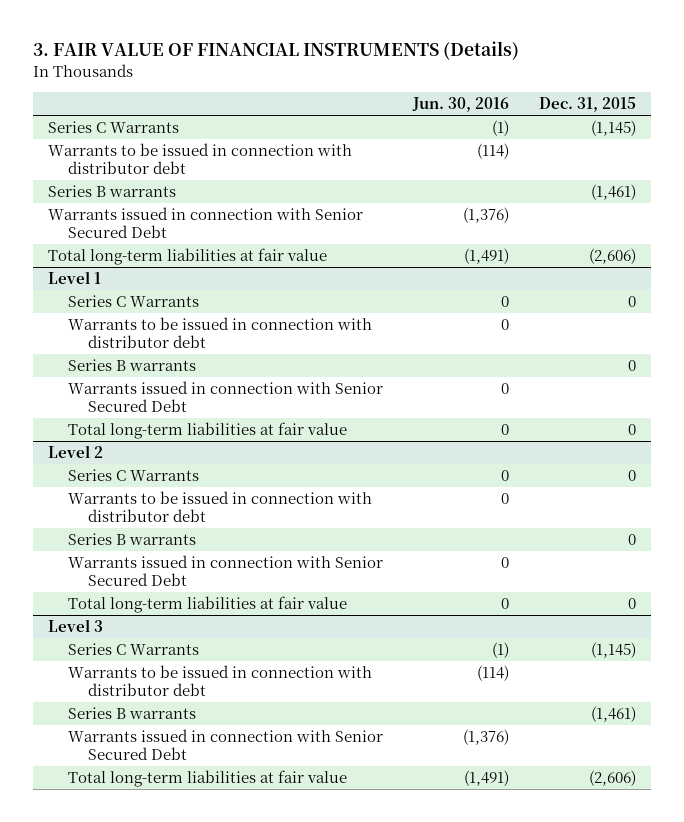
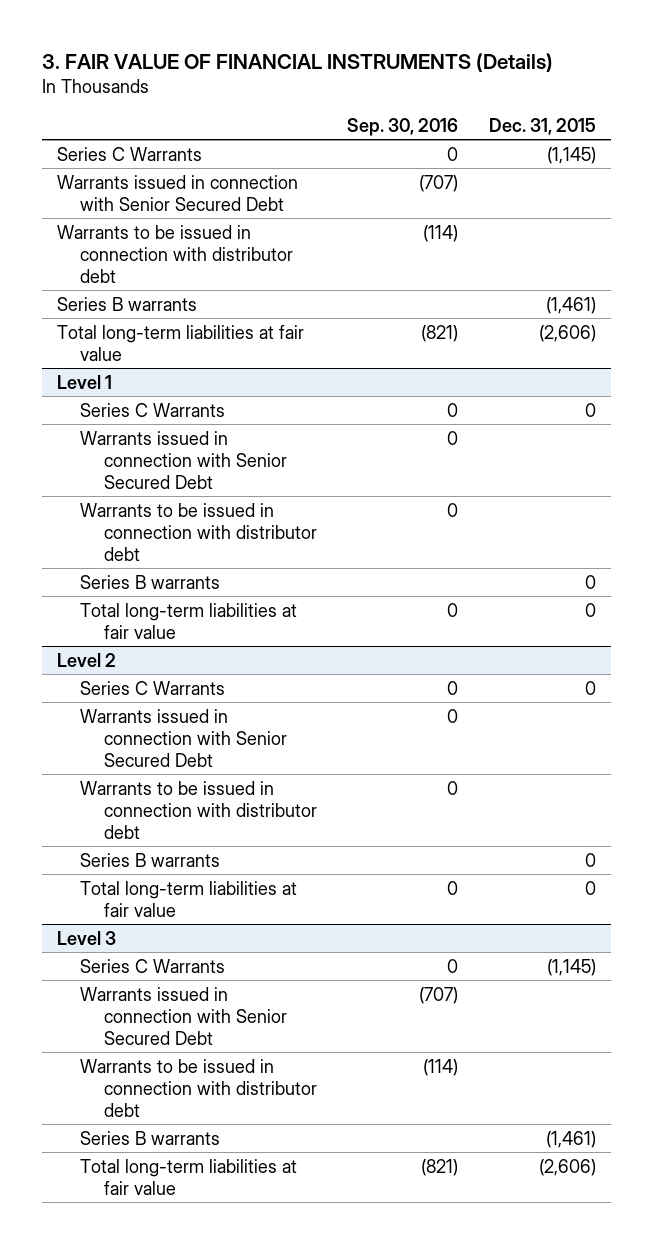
[412,97,510,113] Jun. 30, 2016 -> none
none -> [347,117,459,136] Sep. 30, 2016
[47,207,363,239] Warrants issued in connection with Senior Secured Debt -> [56,174,298,211] Warrants issued in connection with Senior Secured Debt
[68,381,384,413] Warrants issued in connection with Senior Secured Debt -> [80,430,288,489] Warrants issued in connection with Senior Secured Debt
[68,555,384,587] Warrants issued in connection with Senior Secured Debt -> [80,708,288,767] Warrants issued in connection with Senior Secured Debt
[68,729,384,761] Warrants issued in connection with Senior Secured Debt -> [80,986,288,1045] Warrants issued in connection with Senior Secured Debt

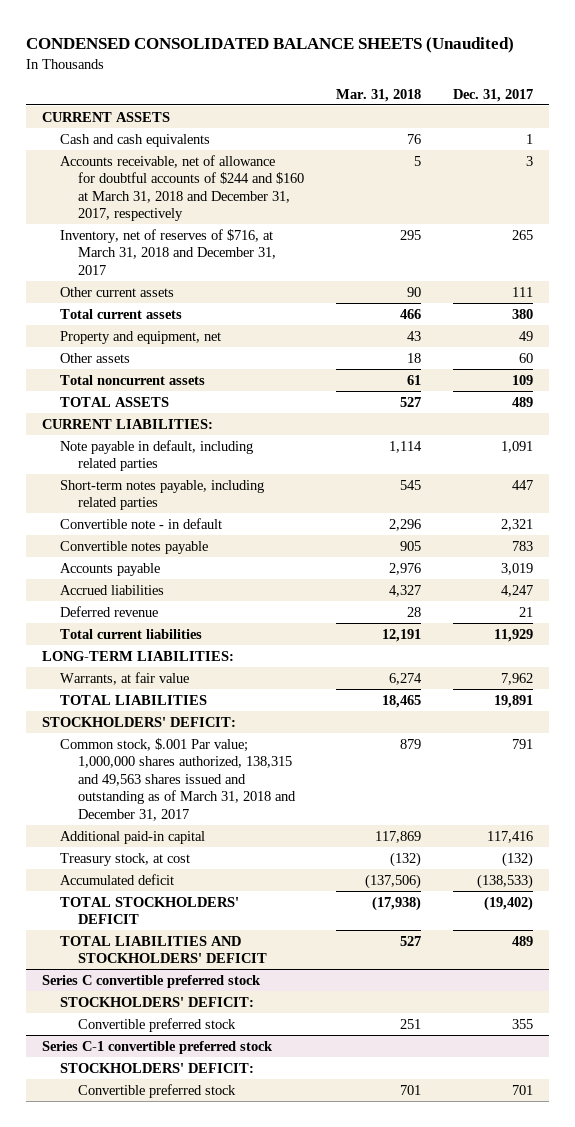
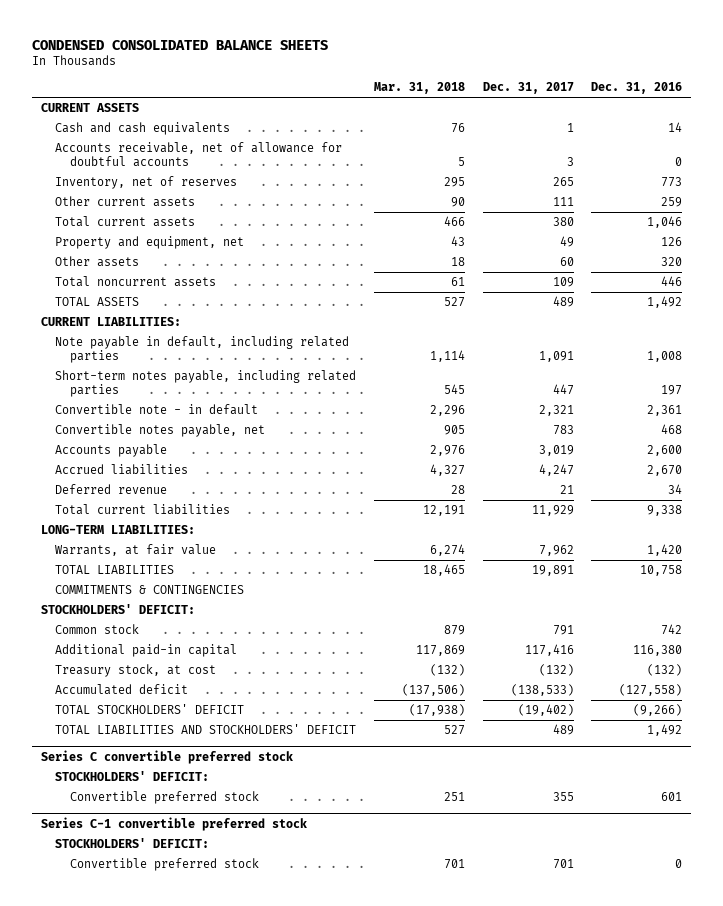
[26,36,515,53] CONDENSED CONSOLIDATED BALANCE SHEETS (Unaudited) -> [31,39,328,50] CONDENSED CONSOLIDATED BALANCE SHEETS
none -> [591,82,683,95] Dec. 31, 2016
[60,154,305,222] Accounts receivable, net of allowance for doubtful accounts of $244 and $160 at March 31, 2018 and December 31, 2017, respectively -> [55,142,343,168] Accounts receivable, net of allowance for doubtful accounts
[60,228,277,275] Inventory, net of reserves of $716, at March 31, 2018 and December 31, 2017 -> [55,176,238,190] Inventory, net of reserves
[60,540,209,554] Convertible notes payable -> [55,424,266,438] Convertible notes payable, net
none -> [55,585,245,595] COMMITMENTS & CONTINGENCIES
[60,737,297,822] Common stock, $.001 Par value; 1,000,000 shares authorized, 138,315 and 49,563 shares issued and outstanding as of March 31, 2018 and December 31, 2017 -> [55,624,140,635] Common stock

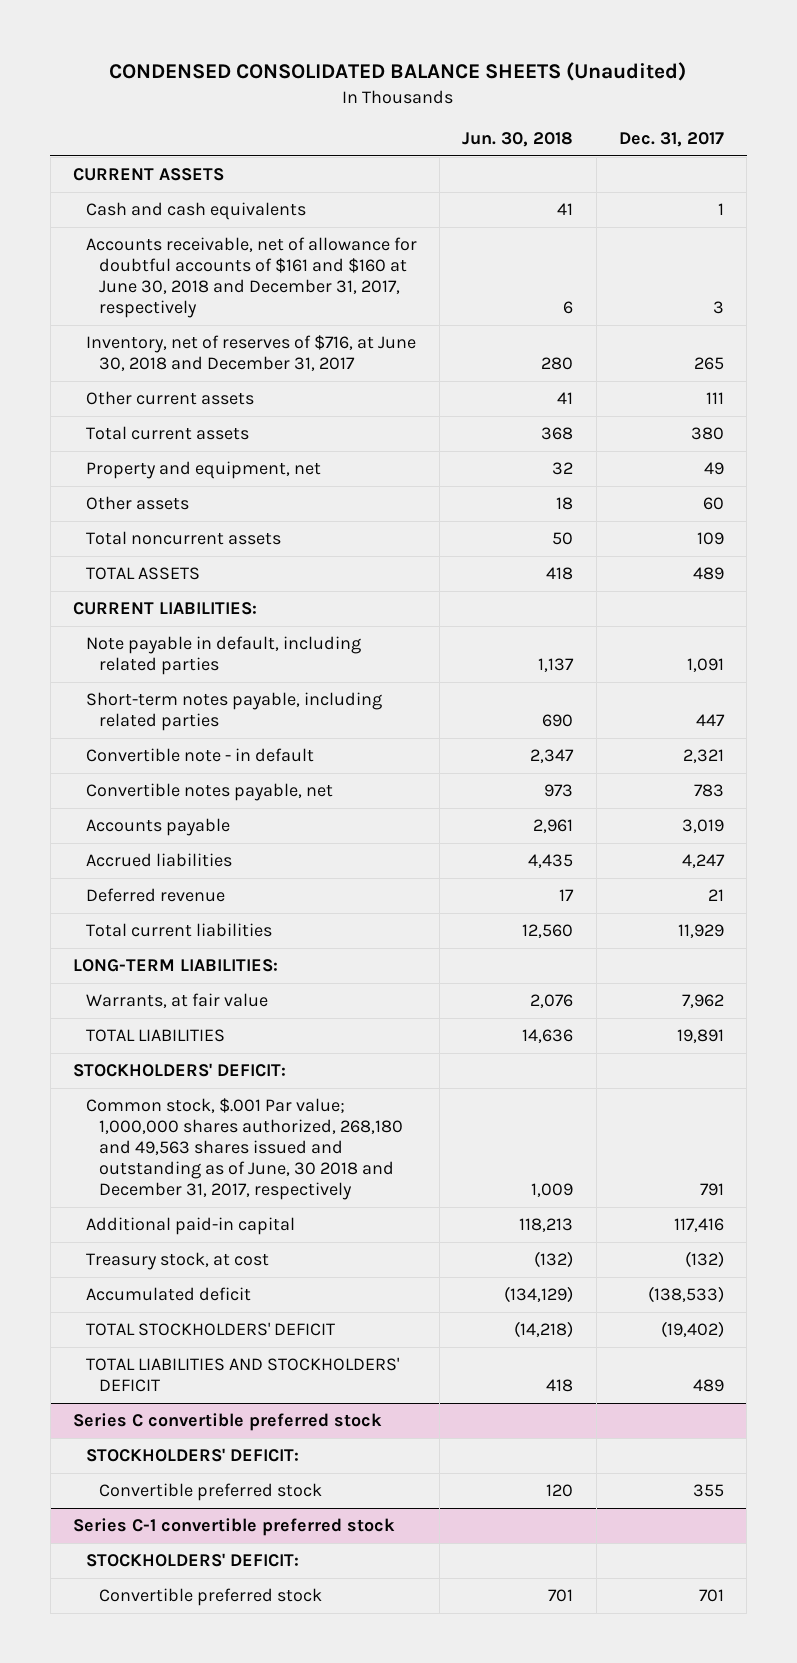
[31,39,328,50] CONDENSED CONSOLIDATED BALANCE SHEETS -> [109,62,687,82] CONDENSED CONSOLIDATED BALANCE SHEETS (Unaudited)
[374,82,466,95] Mar. 31, 2018 -> none
[591,82,683,95] Dec. 31, 2016 -> none
none -> [462,132,574,148] Jun. 30, 2018
[55,142,343,168] Accounts receivable, net of allowance for doubtful accounts -> [85,237,417,319] Accounts receivable, net of allowance for doubtful accounts of $161 and $160 at June 30, 2018 and December 31, 2017, respectively
[55,176,238,190] Inventory, net of reserves -> [85,335,416,372] Inventory, net of reserves of $716, at June 30, 2018 and December 31, 2017
[55,585,245,595] COMMITMENTS & CONTINGENCIES -> none
[55,624,140,635] Common stock -> [85,1098,403,1201] Common stock, $.001 Par value; 1,000,000 shares authorized, 268,180 and 49,563 shares issued and outstanding as of June, 30 2018 and December 31, 2017, respectively

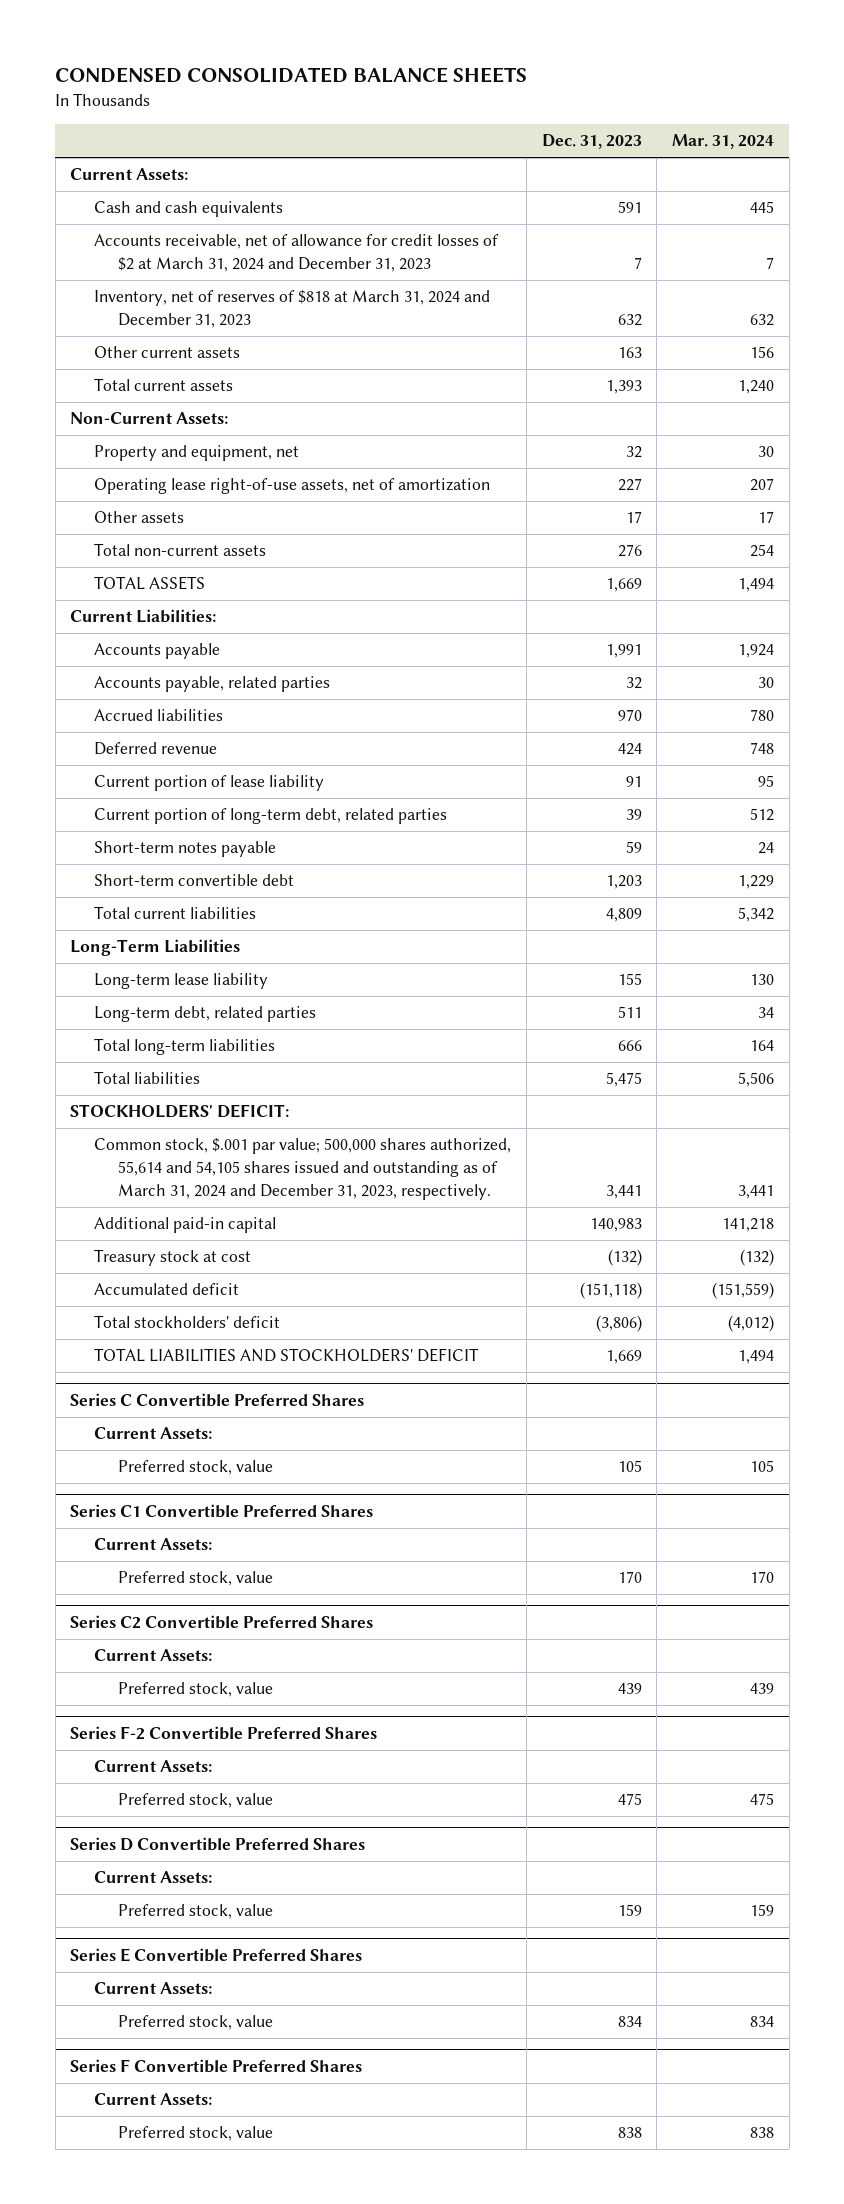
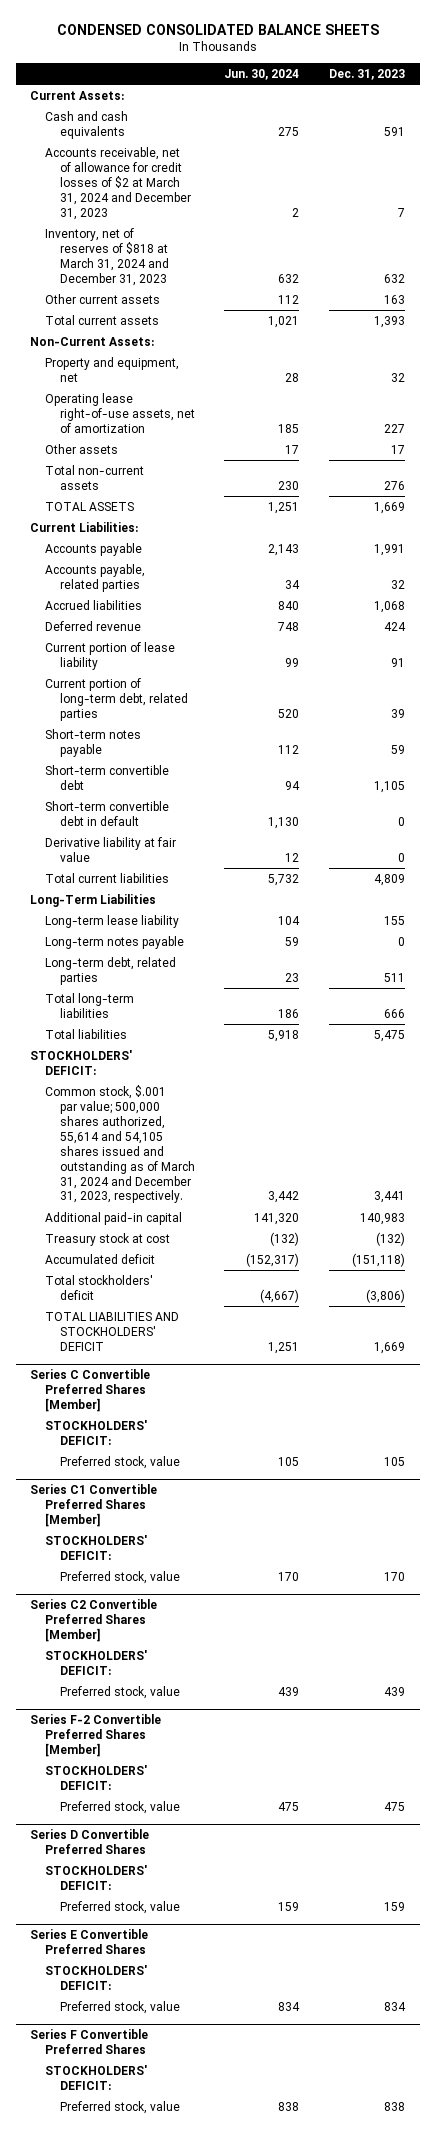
[672,134,775,150] Mar. 31, 2024 -> none
none -> [224,69,300,81] Jun. 30, 2024
[617,709,642,722] 970 -> [373,600,405,613] 1,068
[605,875,642,890] 1,203 -> [373,780,405,793] 1,105
none -> [44,800,169,826] Short-term convertible debt in default
none -> [44,836,176,862] Derivative liability at fair value
none -> [44,935,184,949] Long-term notes payable
[94,1427,213,1440] Current Assets: -> none
[70,1392,365,1407] Series C Convertible Preferred Shares -> [30,1369,151,1413] Series C Convertible Preferred Shares [Member]
none -> [44,1419,147,1445] STOCKHOLDERS' DEFICIT:
[94,1538,213,1551] Current Assets: -> none
[70,1503,374,1518] Series C1 Convertible Preferred Shares -> [30,1484,158,1528] Series C1 Convertible Preferred Shares [Member]
none -> [44,1534,147,1560] STOCKHOLDERS' DEFICIT:
[94,1649,213,1662] Current Assets: -> none
[70,1614,374,1629] Series C2 Convertible Preferred Shares -> [30,1599,158,1643] Series C2 Convertible Preferred Shares [Member]
none -> [44,1649,147,1675] STOCKHOLDERS' DEFICIT:
[94,1760,213,1773] Current Assets: -> none
[70,1725,378,1740] Series F-2 Convertible Preferred Shares -> [30,1714,162,1758] Series F-2 Convertible Preferred Shares [Member]
none -> [44,1764,147,1790] STOCKHOLDERS' DEFICIT:
[94,1871,213,1884] Current Assets: -> none
none -> [44,1864,147,1890] STOCKHOLDERS' DEFICIT:
[94,1982,213,1995] Current Assets: -> none
none -> [44,1964,147,1990] STOCKHOLDERS' DEFICIT:
[94,2093,213,2106] Current Assets: -> none
none -> [44,2064,147,2090] STOCKHOLDERS' DEFICIT:

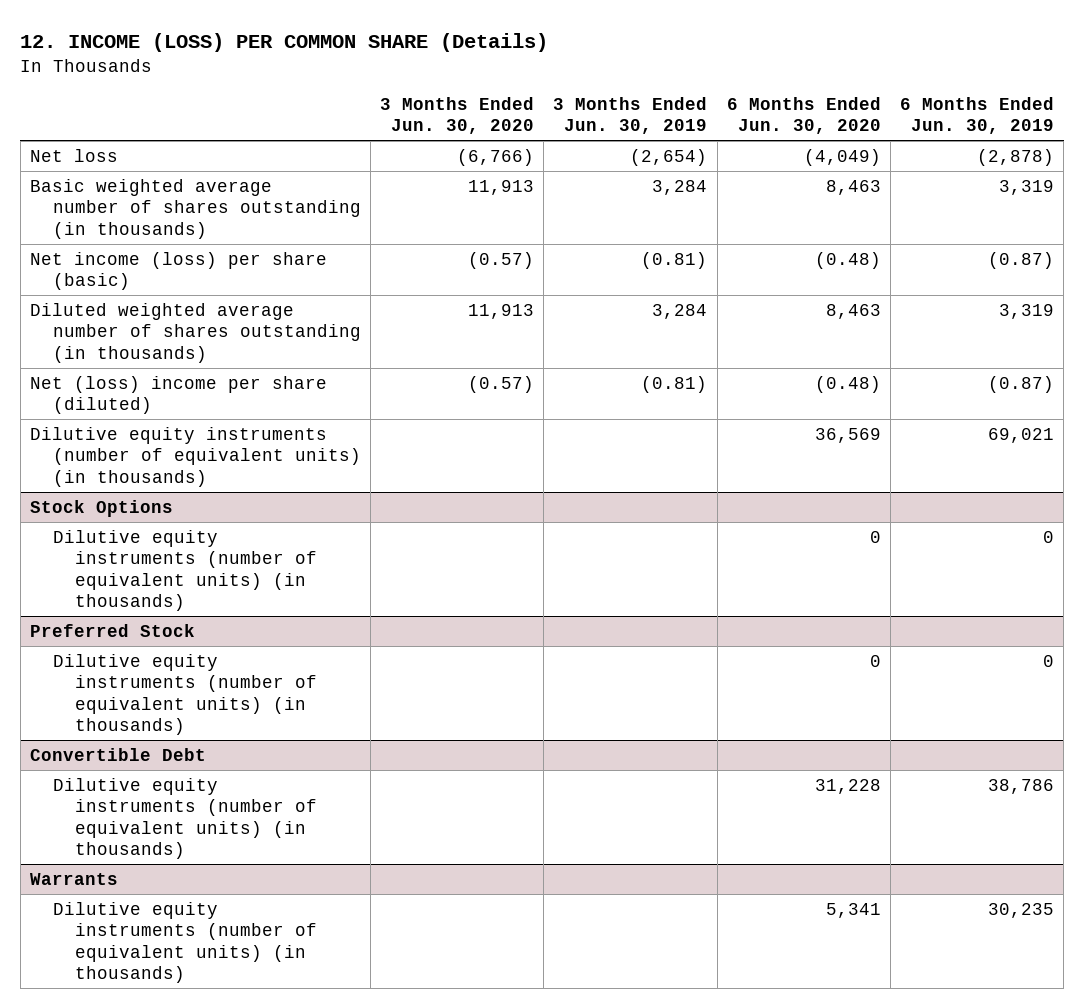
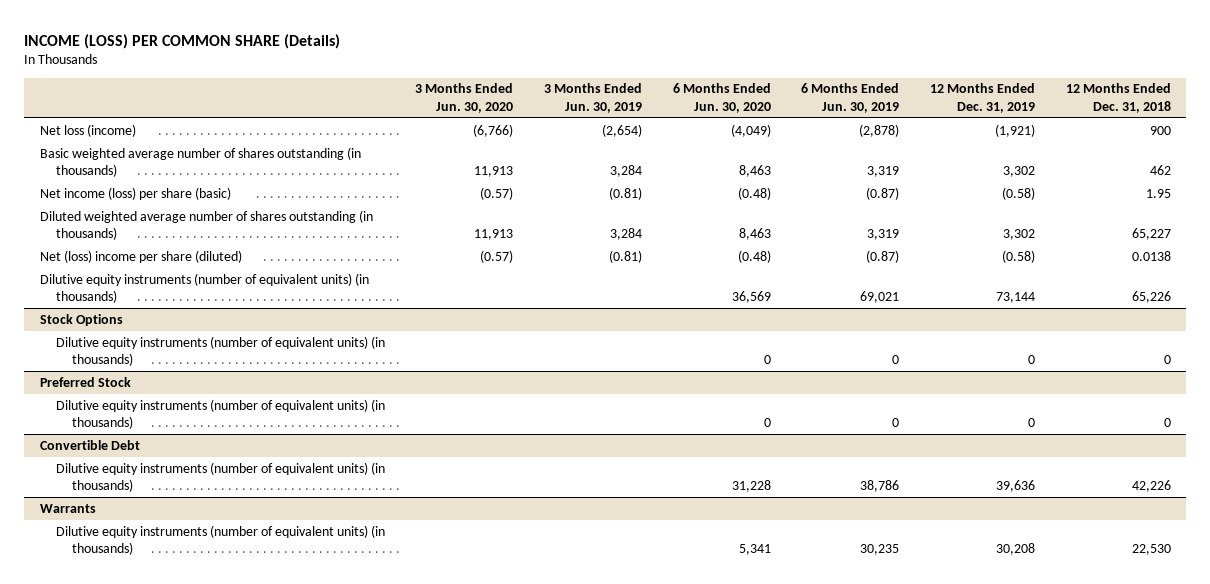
[20,32,549,52] 12. INCOME (LOSS) PER COMMON SHARE (Details) -> [24,33,341,49] INCOME (LOSS) PER COMMON SHARE (Details)
none -> [929,83,1035,113] 12 Months Ended Dec. 31, 2019
none -> [1065,83,1171,113] 12 Months Ended Dec. 31, 2018
[29,148,118,162] Net loss -> [39,123,136,137] Net loss (income)

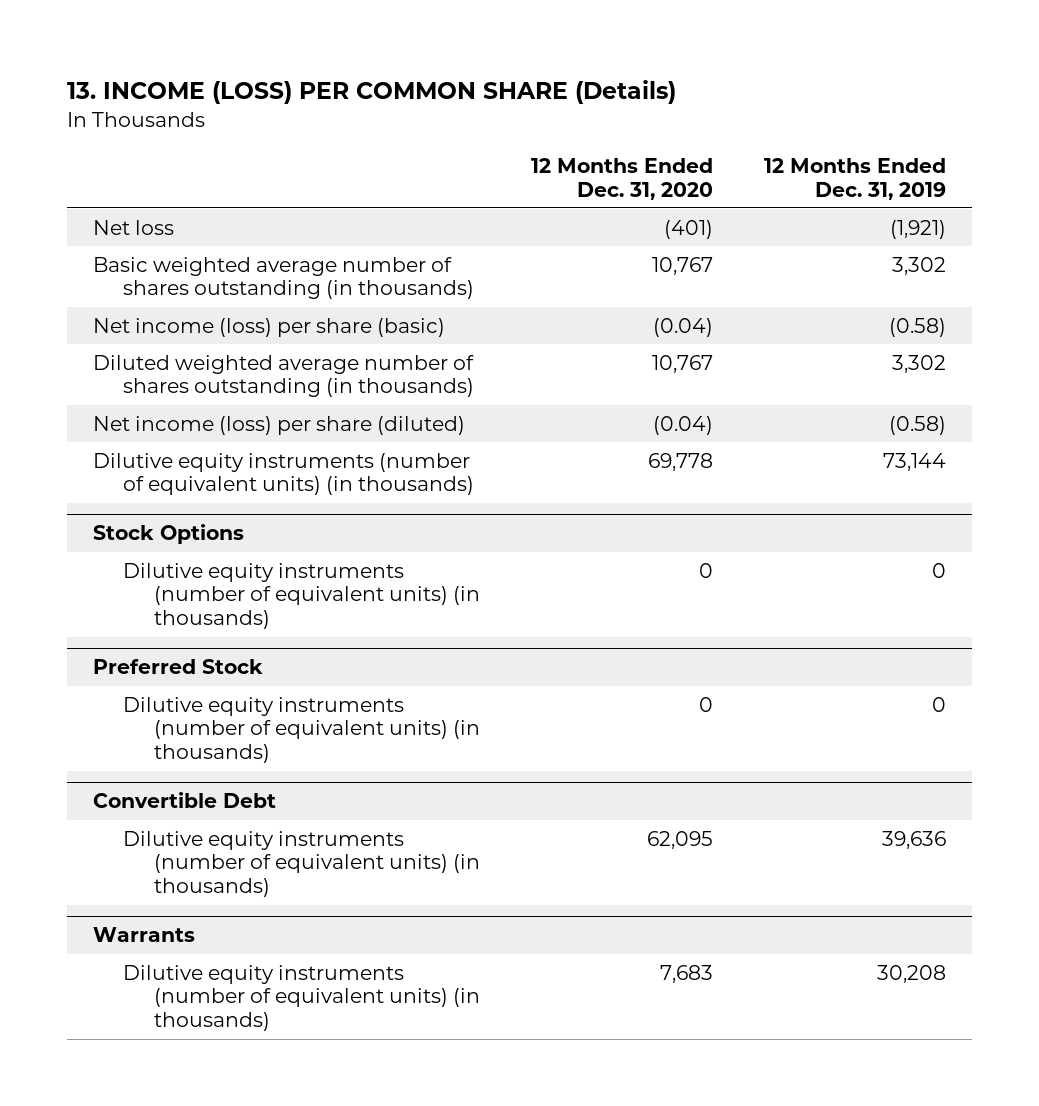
[24,33,341,49] INCOME (LOSS) PER COMMON SHARE (Details) -> [67,80,677,105] 13. INCOME (LOSS) PER COMMON SHARE (Details)
[415,83,514,113] 3 Months Ended Jun. 30, 2020 -> none
[543,83,642,113] 3 Months Ended Jun. 30, 2019 -> none
[672,83,771,113] 6 Months Ended Jun. 30, 2020 -> none
[801,83,900,113] 6 Months Ended Jun. 30, 2019 -> none
[1065,83,1171,113] 12 Months Ended Dec. 31, 2018 -> none
none -> [530,157,713,200] 12 Months Ended Dec. 31, 2020
[39,123,136,137] Net loss (income) -> [92,219,174,235] Net loss
[39,249,242,263] Net (loss) income per share (diluted) -> [92,415,465,435] Net income (loss) per share (diluted)

